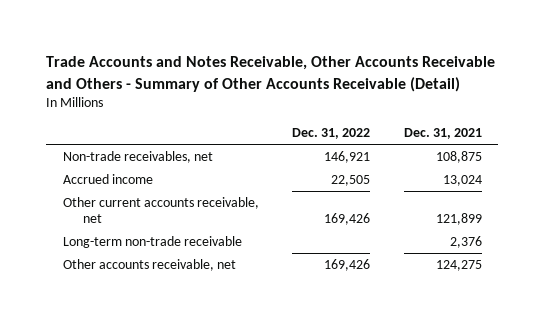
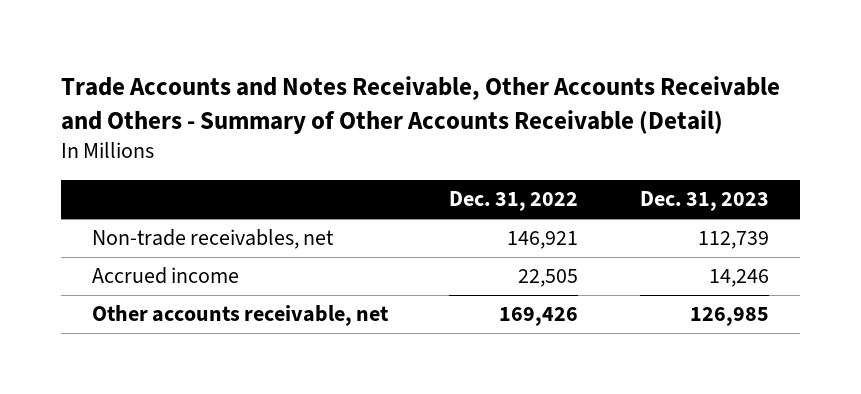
[403,128,482,140] Dec. 31, 2021 -> none
none -> [640,191,770,212] Dec. 31, 2023
[62,197,259,223] Other current accounts receivable, net -> none
[62,236,242,249] Long-term non-trade receivable -> none

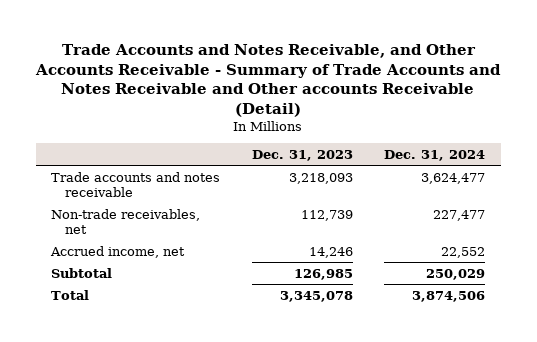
[61,75,781,134] Trade Accounts and Notes Receivable, Other Accounts Receivable and Others - Summary of Other Accounts Receivable (Detail) -> [35,44,502,117] Trade Accounts and Notes Receivable, and Other Accounts Receivable - Summary of Trade Accounts and Notes Receivable and Other accounts Receivable (Detail)
[449,191,579,212] Dec. 31, 2022 -> none
none -> [384,149,486,161] Dec. 31, 2024
none -> [51,171,221,197] Trade accounts and notes receivable
[91,267,239,285] Accrued income -> [50,245,186,258] Accrued income, net
[91,305,389,327] Other accounts receivable, net -> [51,267,113,278] Subtotal
none -> [51,289,90,300] Total

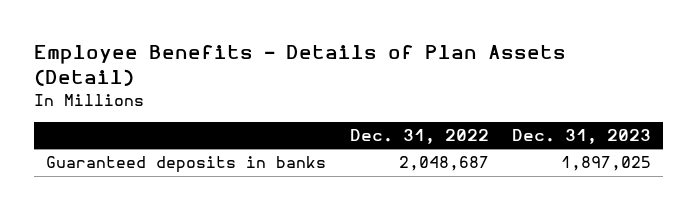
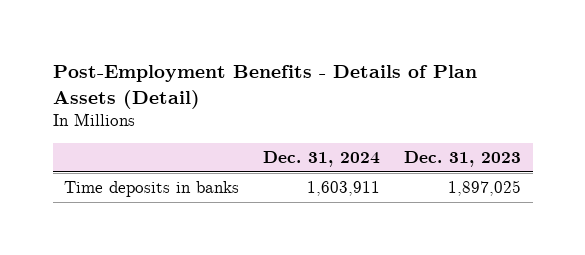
[34,45,567,87] Employee Benefits - Details of Plan Assets (Detail) -> [52,65,477,110] Post-Employment Benefits - Details of Plan Assets (Detail)
[349,129,489,145] Dec. 31, 2022 -> none
none -> [263,151,381,168] Dec. 31, 2024
[46,156,327,174] Guaranteed deposits in banks -> [64,181,240,198] Time deposits in banks

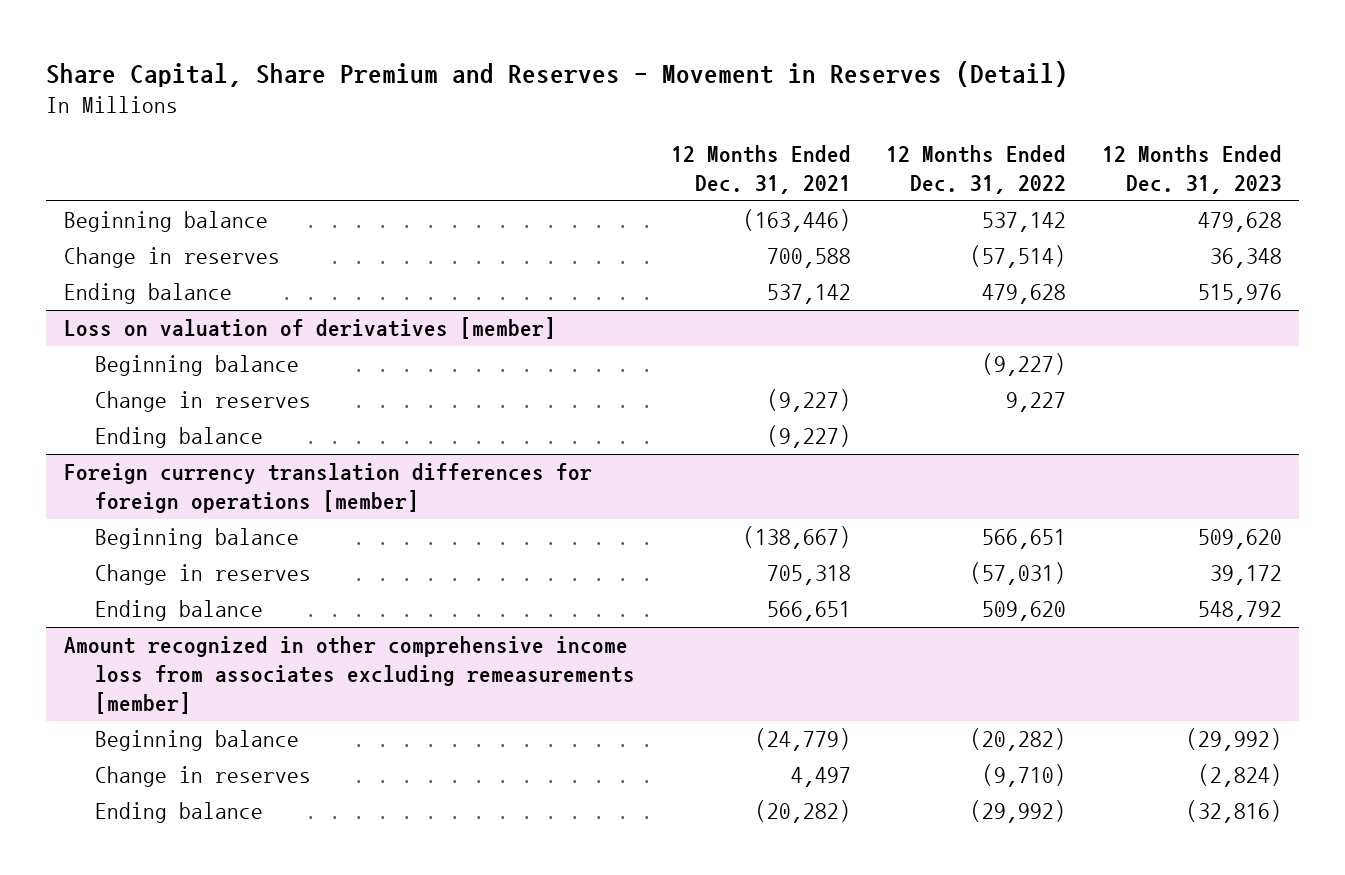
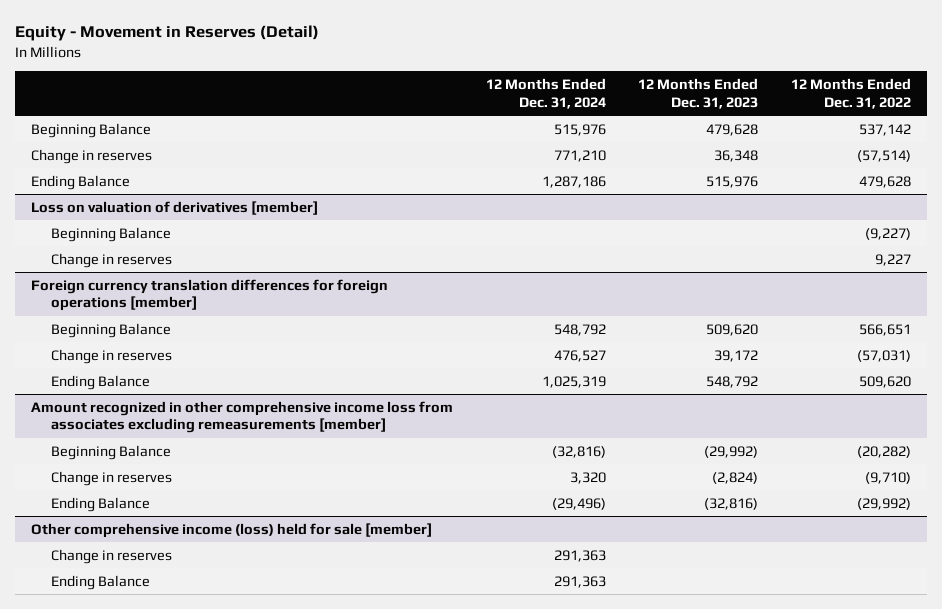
[46,60,1069,87] Share Capital, Share Premium and Reserves - Movement in Reserves (Detail) -> [14,25,319,42] Equity - Movement in Reserves (Detail)
[670,144,851,194] 12 Months Ended Dec. 31, 2021 -> none
none -> [485,78,606,109] 12 Months Ended Dec. 31, 2024
[63,211,268,233] Beginning balance -> [31,122,152,138] Beginning Balance
[63,283,232,305] Ending balance -> [31,174,131,190] Ending Balance
[95,355,300,377] Beginning balance -> [51,226,172,242] Beginning Balance
[95,427,264,449] Ending balance -> none
[95,528,300,550] Beginning balance -> [51,322,172,338] Beginning Balance
[95,600,264,622] Ending balance -> [51,374,151,390] Ending Balance
[95,730,300,752] Beginning balance -> [51,444,172,460] Beginning Balance
[95,802,264,824] Ending balance -> [51,496,151,512] Ending Balance
none -> [31,522,433,538] Other comprehensive income (loss) held for sale [member]
none -> [51,548,173,564] Change in reserves
none -> [51,574,151,590] Ending Balance

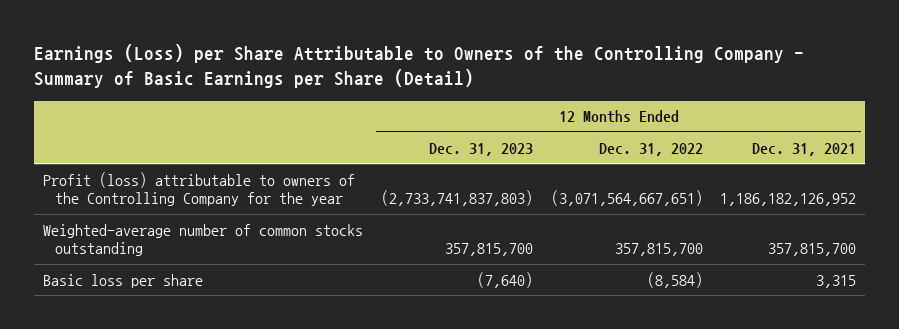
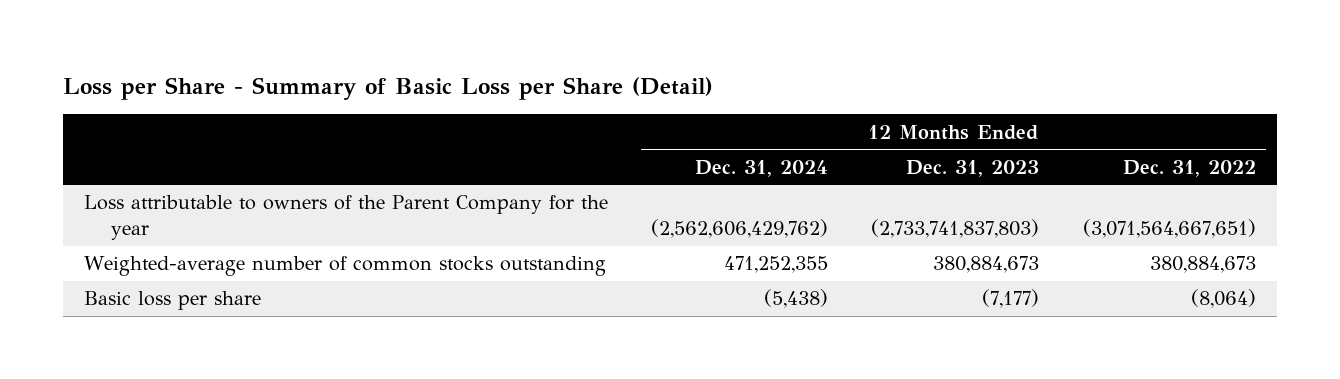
[34,44,805,89] Earnings (Loss) per Share Attributable to Owners of the Controlling Company - Summary of Basic Earnings per Share (Detail) -> [62,76,713,100] Loss per Share - Summary of Basic Loss per Share (Detail)
[752,142,857,156] Dec. 31, 2021 -> none
none -> [695,159,829,177] Dec. 31, 2024
[43,171,356,207] Profit (loss) attributable to owners of the Controlling Company for the year -> [84,195,609,241] Loss attributable to owners of the Parent Company for the year
[444,243,533,257] 357,815,700 -> [933,256,1040,274] 380,884,673
[614,243,703,257] 357,815,700 -> [1149,256,1256,274] 380,884,673
[476,271,533,288] (7,640) -> [982,289,1040,309] (7,177)
[646,271,703,288] (8,584) -> [1190,289,1256,309] (8,064)

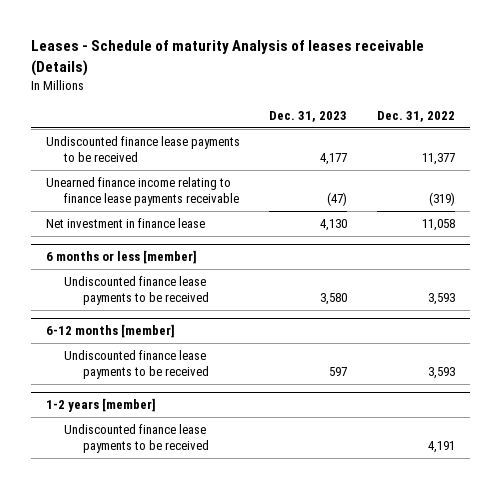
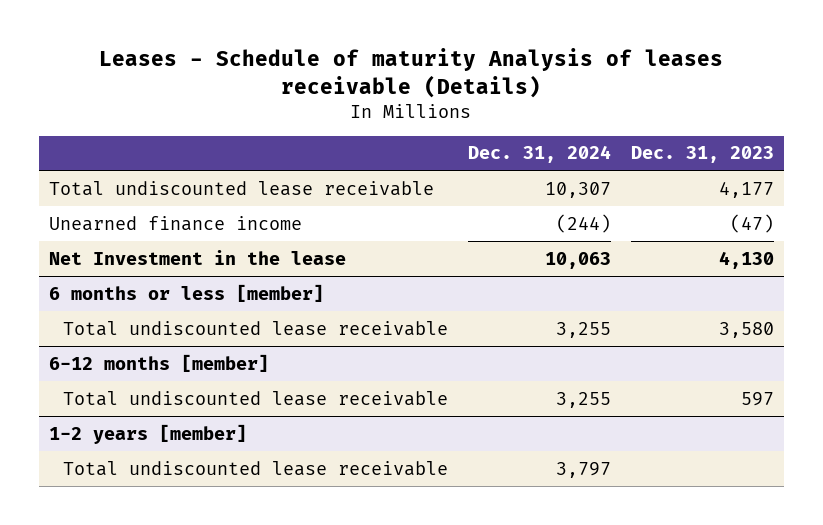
[377,110,456,122] Dec. 31, 2022 -> none
none -> [467,145,611,164] Dec. 31, 2024
[45,136,240,163] Undiscounted finance lease payments to be received -> [48,180,434,196] Total undiscounted lease receivable
[45,177,240,207] Unearned finance income relating to finance lease payments receivable -> [48,215,302,231] Unearned finance income
[45,218,205,229] Net investment in finance lease -> [48,249,346,265] Net Investment in the lease
[64,276,210,306] Undiscounted finance lease payments to be received -> [62,320,448,336] Total undiscounted lease receivable
[64,350,210,380] Undiscounted finance lease payments to be received -> [62,390,448,406] Total undiscounted lease receivable
[64,424,210,454] Undiscounted finance lease payments to be received -> [62,460,448,476] Total undiscounted lease receivable

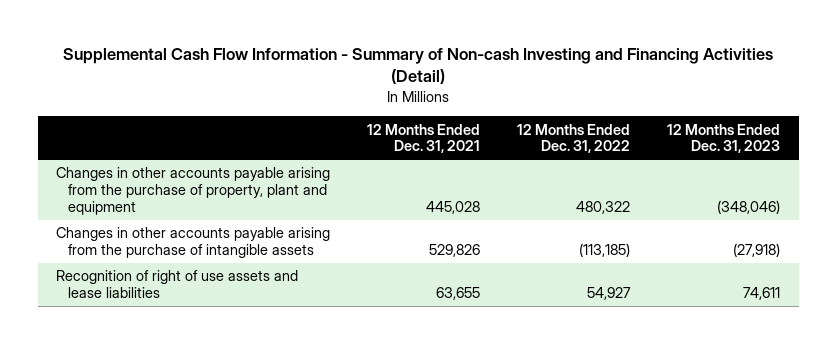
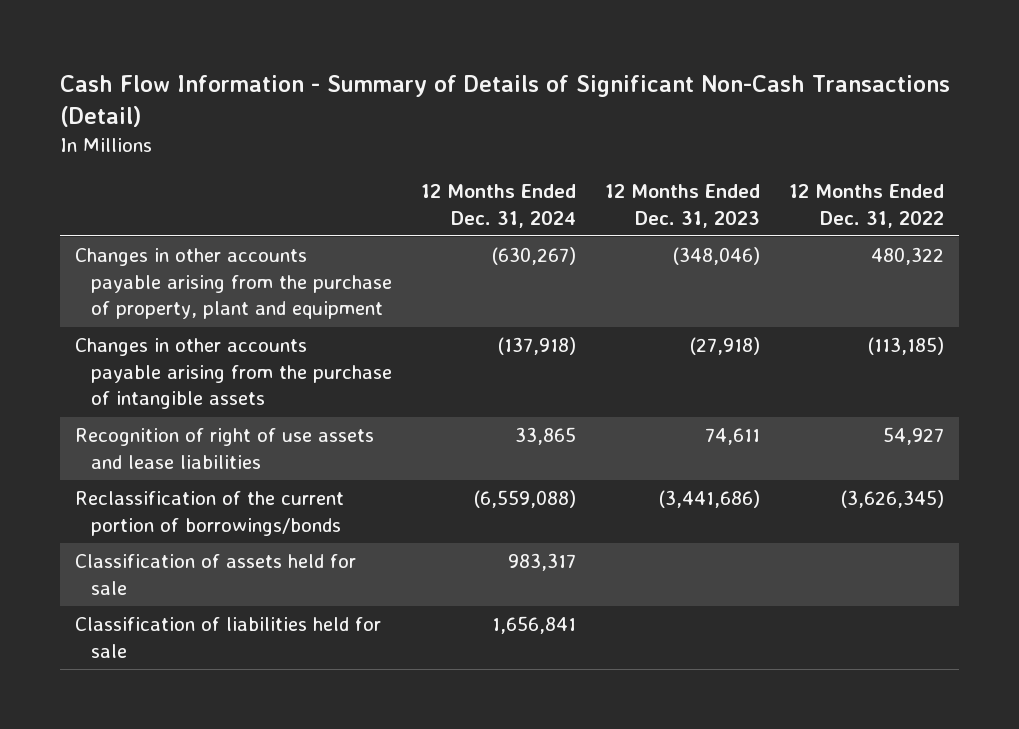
[63,48,774,85] Supplemental Cash Flow Information - Summary of Non-cash Investing and Financing Activities (Detail) -> [60,75,951,128] Cash Flow Information - Summary of Details of Significant Non-Cash Transactions (Detail)
[367,123,481,154] 12 Months Ended Dec. 31, 2021 -> none
none -> [420,184,576,228] 12 Months Ended Dec. 31, 2024
none -> [75,491,345,536] Reclassification of the current portion of borrowings/bonds
none -> [75,554,357,595] Classification of assets held for sale
none -> [75,617,382,658] Classification of liabilities held for sale

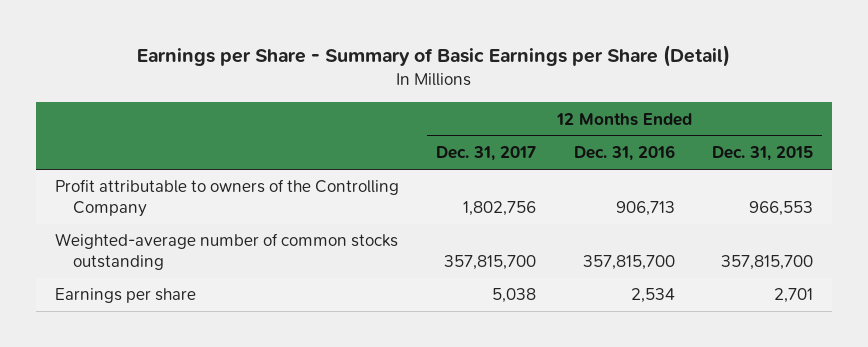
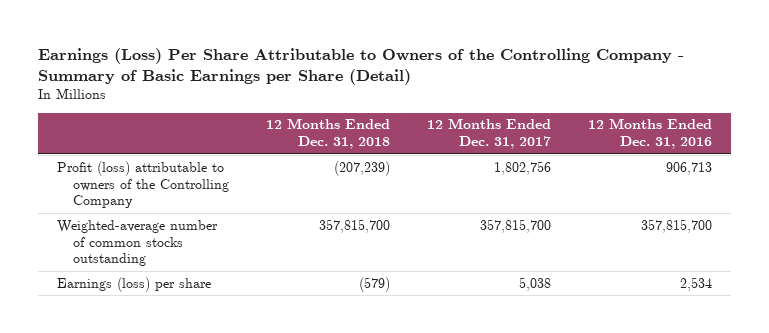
[136,45,730,68] Earnings per Share - Summary of Basic Earnings per Share (Detail) -> [38,47,685,85] Earnings (Loss) Per Share Attributable to Owners of the Controlling Company - Summary of Basic Earnings per Share (Detail)
[712,146,814,162] Dec. 31, 2015 -> none
none -> [266,118,391,150] 12 Months Ended Dec. 31, 2018
[54,179,399,217] Profit attributable to owners of the Controlling Company -> [56,160,229,209] Profit (loss) attributable to owners of the Controlling Company
[54,288,196,304] Earnings per share -> [56,276,211,292] Earnings (loss) per share

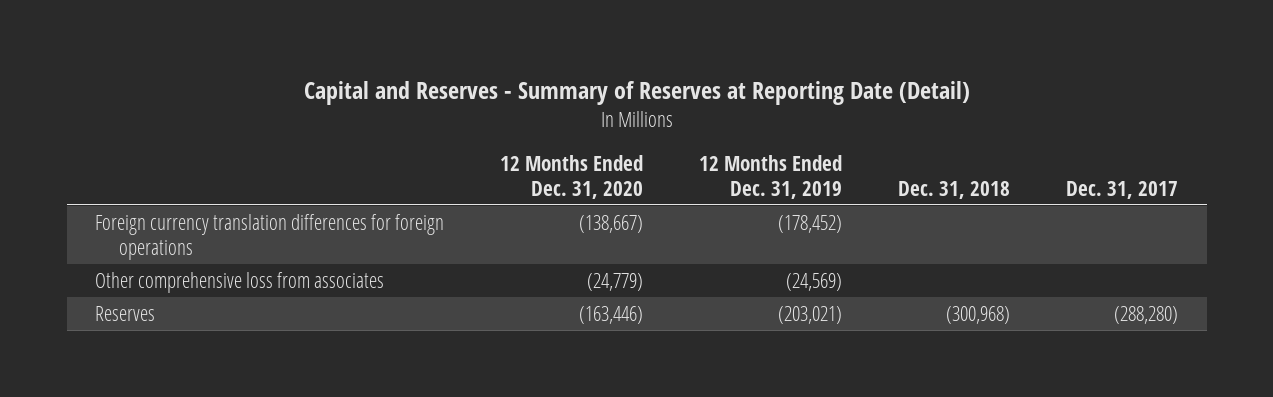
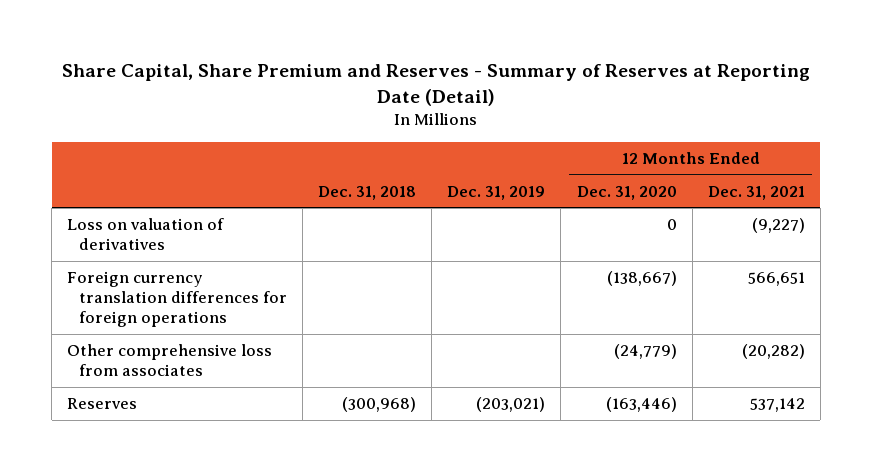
[303,80,970,105] Capital and Reserves - Summary of Reserves at Reporting Date (Detail) -> [61,64,810,107] Share Capital, Share Premium and Reserves - Summary of Reserves at Reporting Date (Detail)
[699,154,843,199] 12 Months Ended Dec. 31, 2019 -> none
[1066,180,1179,199] Dec. 31, 2017 -> none
none -> [447,185,546,200] Dec. 31, 2019
none -> [707,185,805,200] Dec. 31, 2021
none -> [67,218,225,251] Loss on valuation of derivatives

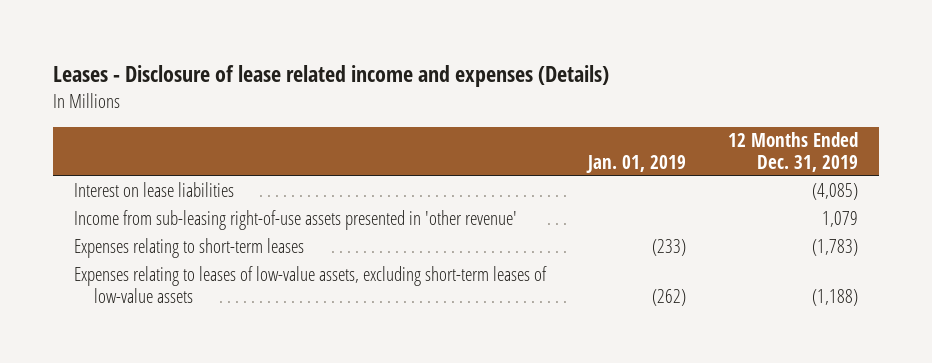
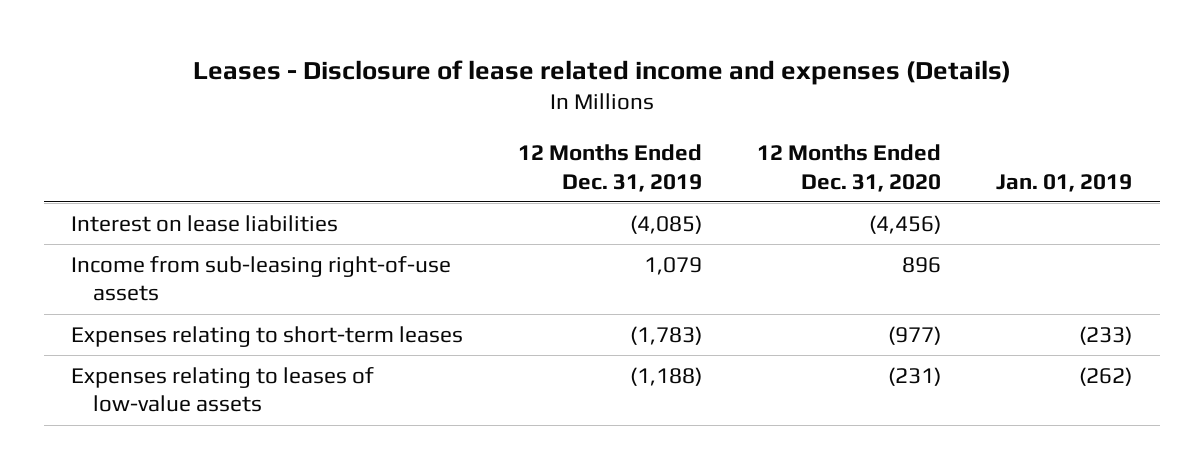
none -> [757,144,942,192] 12 Months Ended Dec. 31, 2020
[73,210,517,231] Income from sub-leasing right-of-use assets presented in 'other revenue' -> [71,256,452,302] Income from sub-leasing right-of-use assets
[73,266,547,304] Expenses relating to leases of low-value assets, excluding short-term leases of low-value assets -> [71,367,375,413] Expenses relating to leases of low-value assets

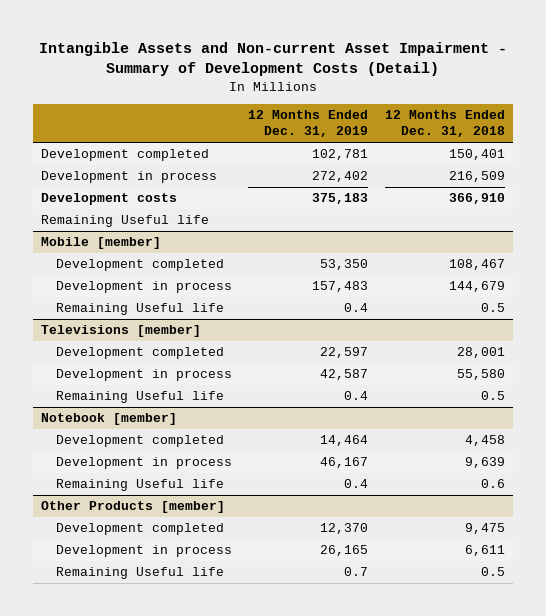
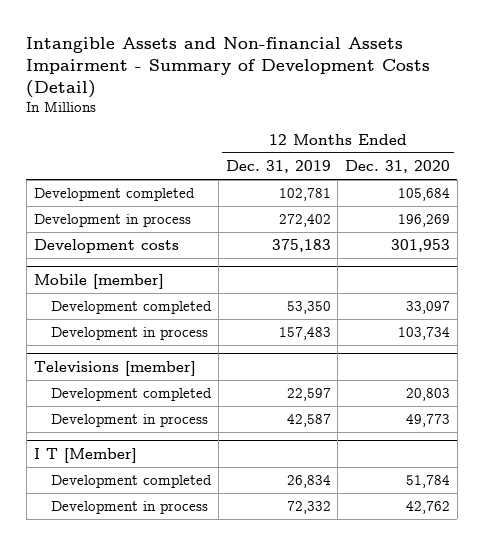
[38,41,507,77] Intangible Assets and Non-current Asset Impairment - Summary of Development Costs (Detail) -> [26,36,431,98] Intangible Assets and Non-financial Assets Impairment - Summary of Development Costs (Detail)
[384,109,505,138] 12 Months Ended Dec. 31, 2018 -> none
none -> [345,159,451,173] Dec. 31, 2020
[40,215,209,228] Remaining Useful life -> none
[55,303,224,316] Remaining Useful life -> none
[55,391,224,404] Remaining Useful life -> none
[40,413,177,426] Notebook [member] -> none
[55,479,224,492] Remaining Useful life -> none
[40,501,225,514] Other Products [member] -> none
[55,523,224,536] Development completed -> none
[55,545,232,558] Development in process -> none
[55,567,224,580] Remaining Useful life -> none
none -> [33,447,137,463] I T [Member]
[320,435,369,447] 14,464 -> [286,475,331,489] 26,834
[320,457,369,469] 46,167 -> [286,501,331,515] 72,332

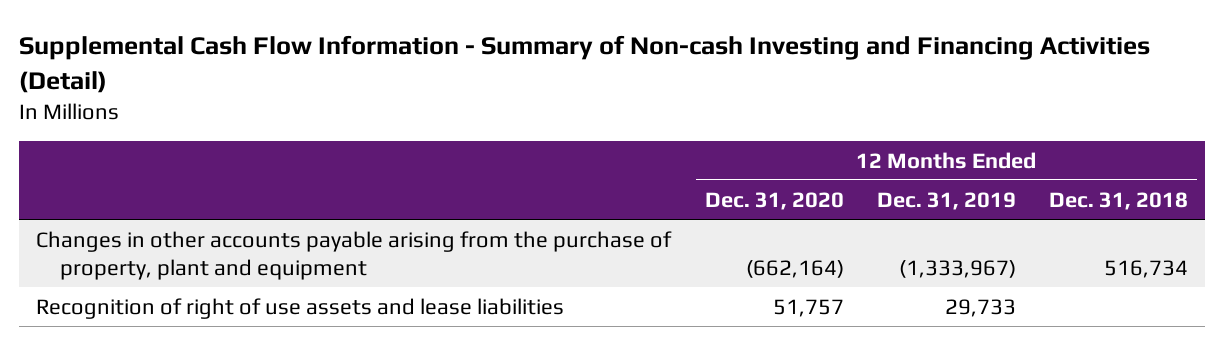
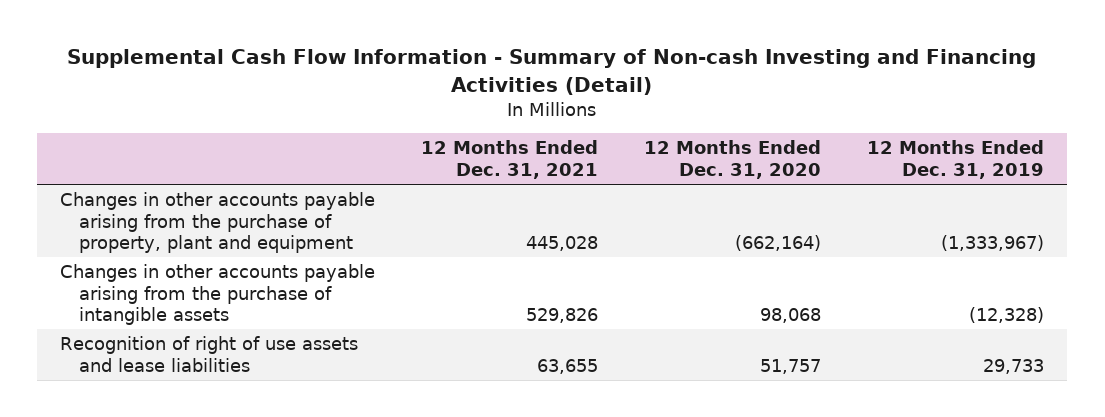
[1049,191,1189,210] Dec. 31, 2018 -> none
none -> [421,140,599,179] 12 Months Ended Dec. 31, 2021
none -> [60,264,376,326] Changes in other accounts payable arising from the purchase of intangible assets

